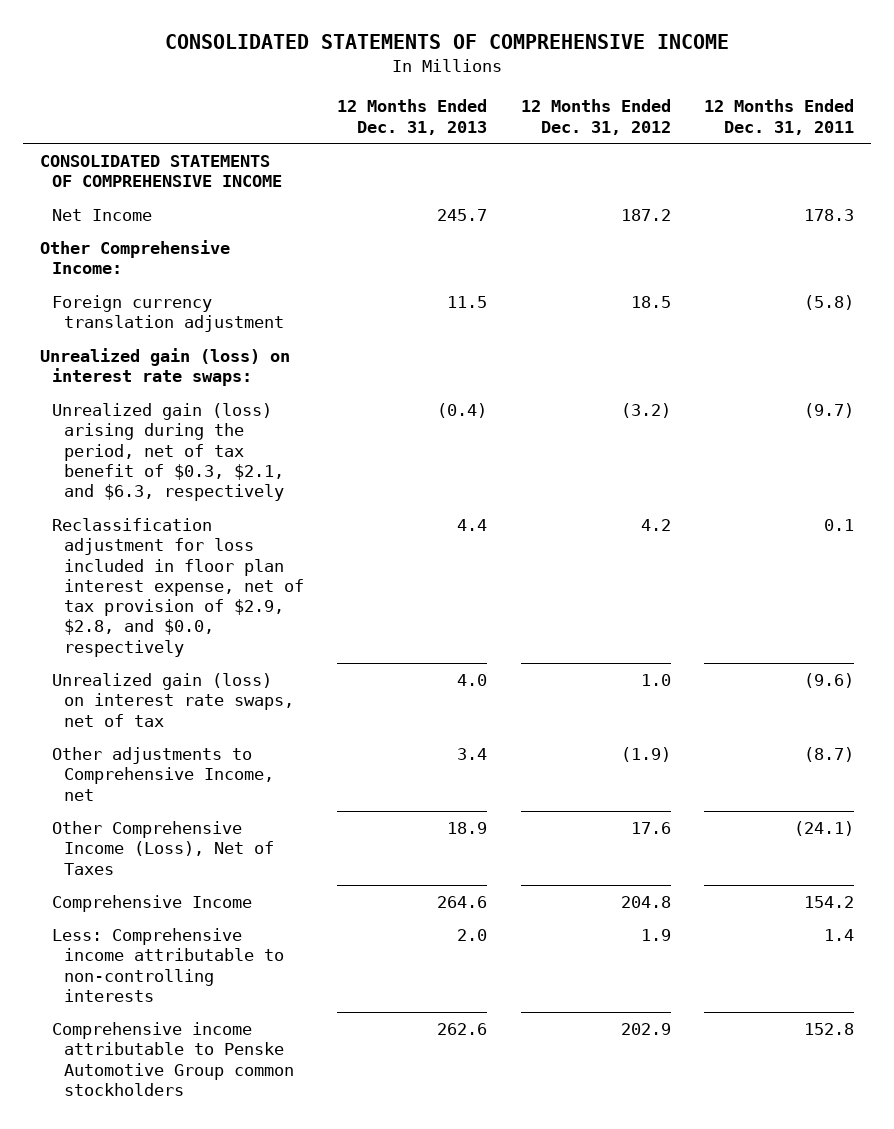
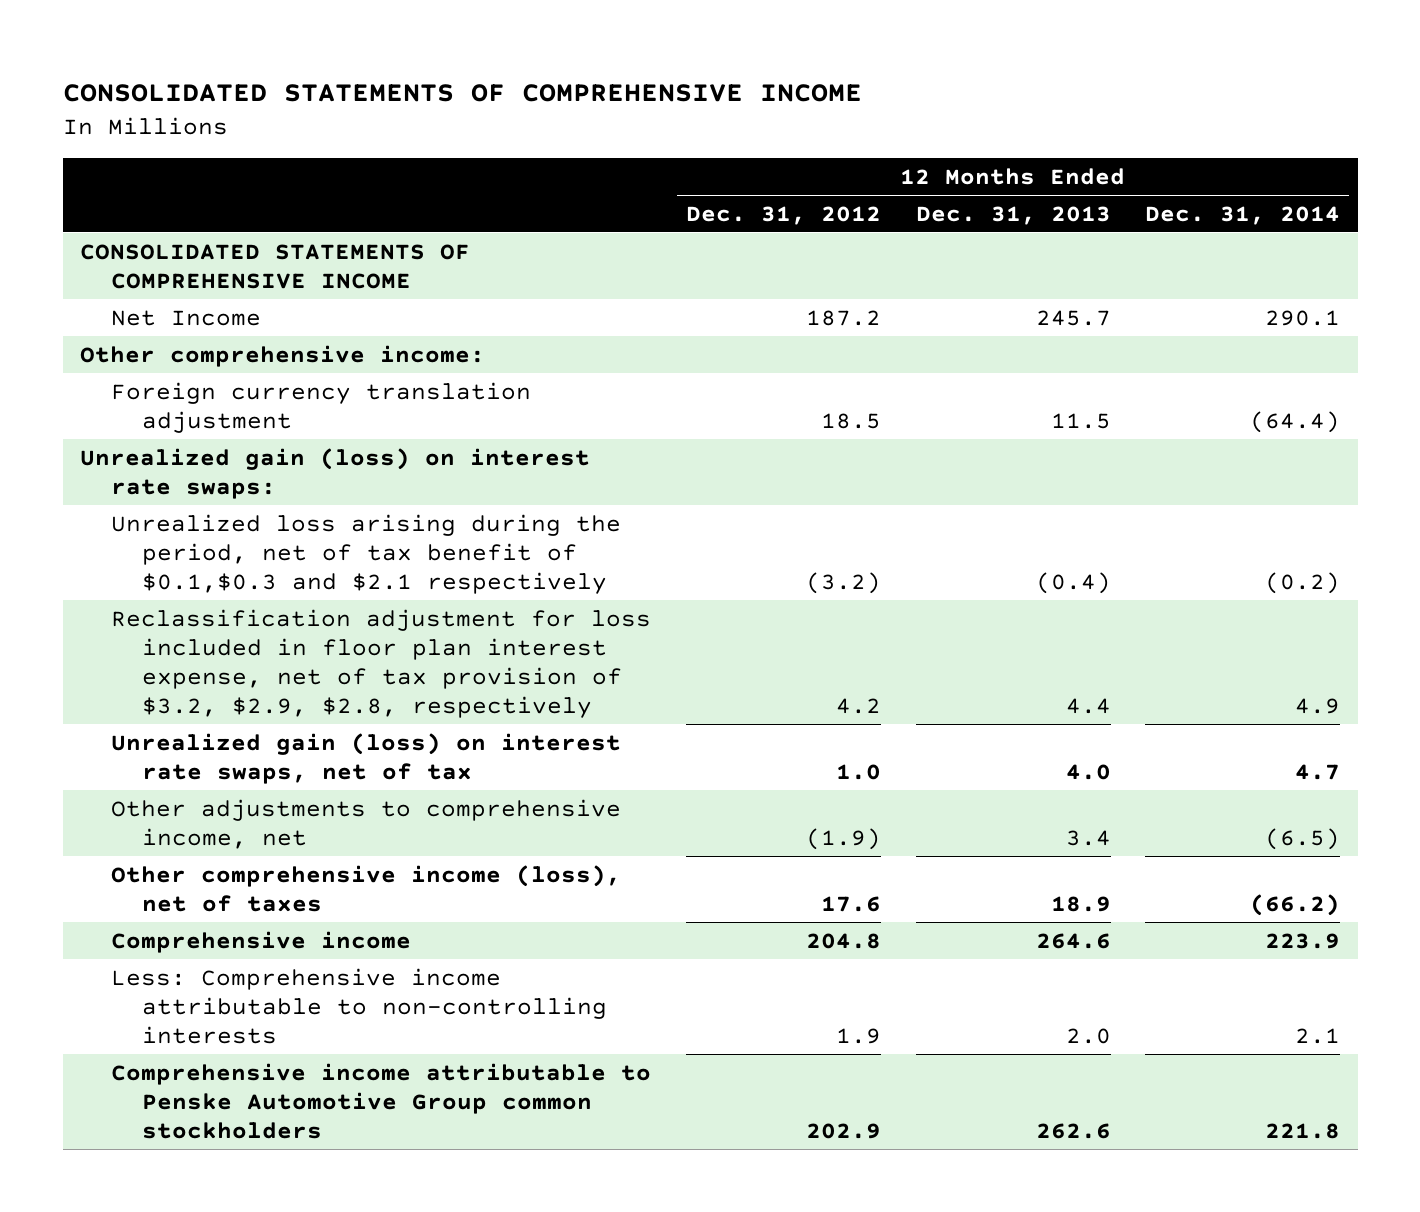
[704,99,855,135] 12 Months Ended Dec. 31, 2011 -> none
none -> [1145,205,1341,225] Dec. 31, 2014
[39,239,230,275] Other Comprehensive Income: -> [79,344,485,367] Other comprehensive income:
[51,402,284,502] Unrealized gain (loss) arising during the period, net of tax benefit of $0.3, $2.1, and $6.3, respectively -> [110,513,621,594] Unrealized loss arising during the period, net of tax benefit of $0.1,$0.3 and $2.1 respectively
[51,517,304,657] Reclassification adjustment for loss included in floor plan interest expense, net of tax provision of $2.9, $2.8, and $0.0, respectively -> [110,608,651,718] Reclassification adjustment for loss included in floor plan interest expense, net of tax provision of $3.2, $2.9, $2.8, respectively
[51,746,274,801] Other adjustments to Comprehensive Income, net -> [110,798,621,849] Other adjustments to comprehensive income, net
[51,820,274,875] Other Comprehensive Income (Loss), Net of Taxes -> [110,864,621,912] Other comprehensive income (loss), net of taxes
[51,894,252,912] Comprehensive Income -> [110,930,411,953] Comprehensive income

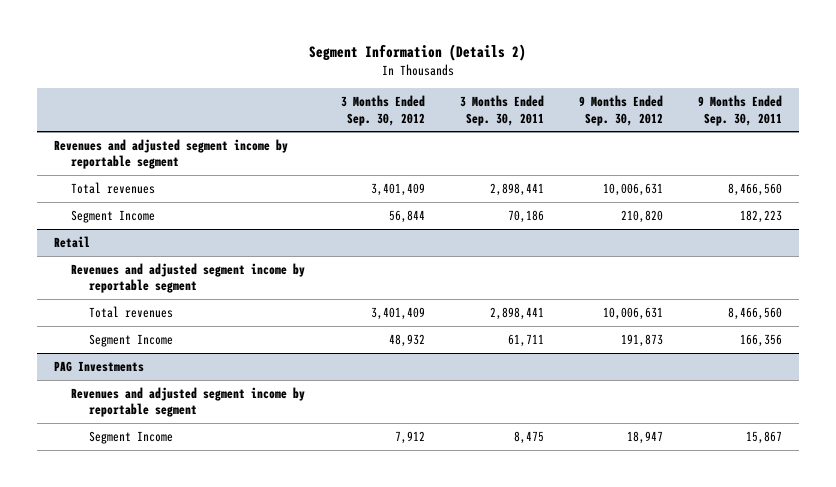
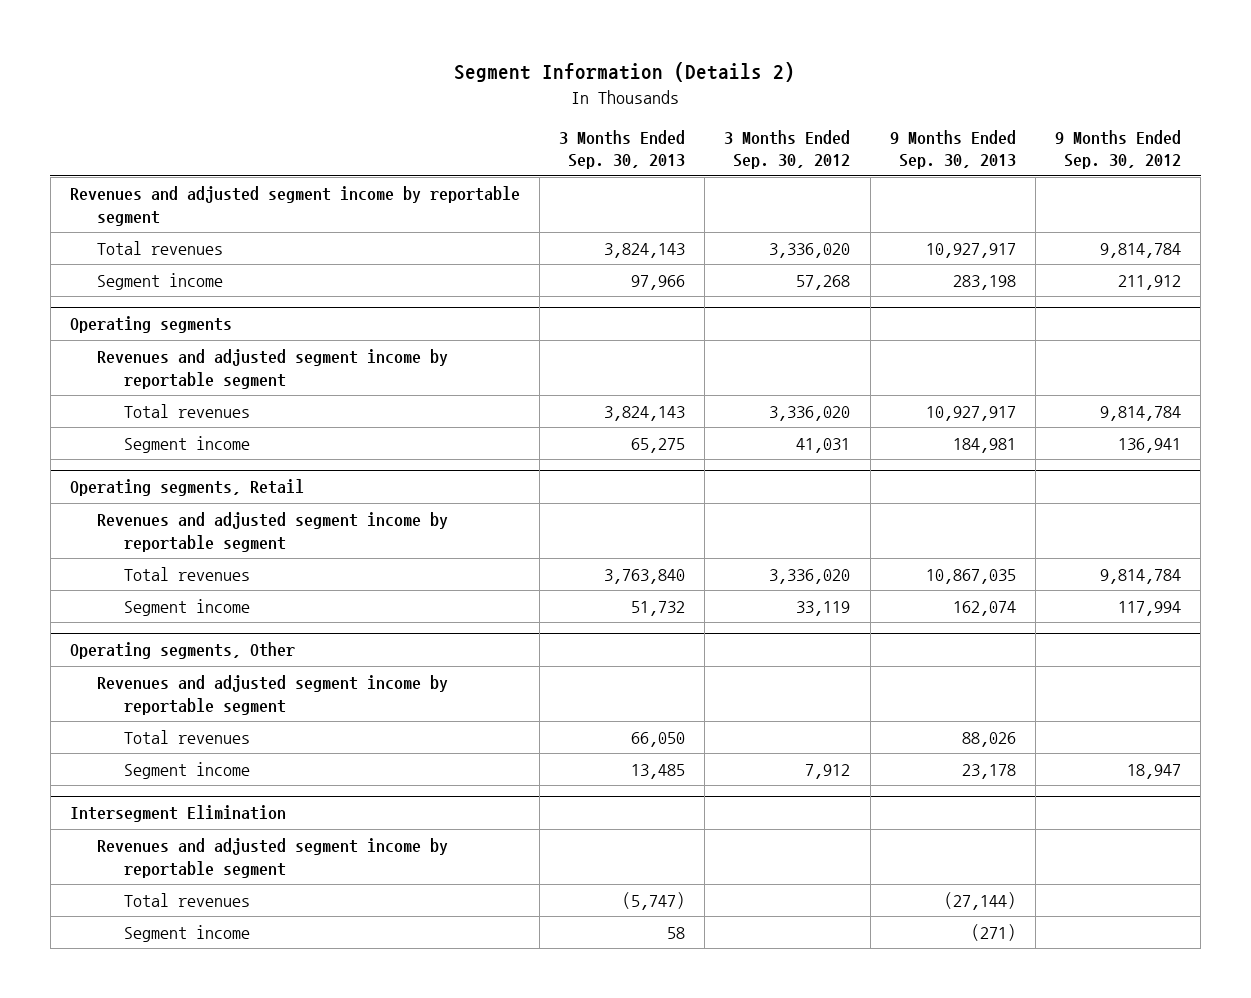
[459,95,544,126] 3 Months Ended Sep. 30, 2011 -> none
[697,95,782,126] 9 Months Ended Sep. 30, 2011 -> none
none -> [559,129,686,170] 3 Months Ended Sep. 30, 2013
none -> [889,129,1016,170] 9 Months Ended Sep. 30, 2013
[54,236,91,249] Retail -> none
[370,183,425,197] 3,401,409 -> [769,242,851,258] 3,336,020
[602,183,663,197] 10,006,631 -> [1099,242,1181,258] 9,814,784
[71,210,156,224] Segment Income -> [96,272,223,290] Segment income
[388,210,425,224] 56,844 -> [796,274,851,290] 57,268
[620,210,663,224] 210,820 -> [1117,274,1181,290] 211,912
none -> [69,316,232,334] Operating segments
[54,361,145,373] PAG Investments -> none
[370,307,425,321] 3,401,409 -> [769,405,851,421] 3,336,020
[602,307,663,321] 10,006,631 -> [1099,405,1181,421] 9,814,784
[88,334,173,348] Segment Income -> [123,435,250,453] Segment income
[388,334,425,348] 48,932 -> [796,437,851,453] 41,031
[620,334,663,348] 191,873 -> [1117,437,1181,453] 136,941
none -> [69,479,304,497] Operating segments, Retail
none -> [123,566,250,581] Total revenues
[88,431,173,445] Segment Income -> [123,598,250,616] Segment income
[394,431,425,445] 7,912 -> [796,600,851,616] 33,119
[626,431,663,445] 18,947 -> [1117,600,1181,616] 117,994
none -> [69,642,295,660] Operating segments, Other
none -> [96,674,448,715] Revenues and adjusted segment income by reportable segment
none -> [123,729,250,744] Total revenues
none -> [123,761,250,779] Segment income
none -> [69,805,286,823] Intersegment Elimination
none -> [96,837,448,878] Revenues and adjusted segment income by reportable segment
none -> [123,892,250,907] Total revenues
none -> [123,924,250,942] Segment income

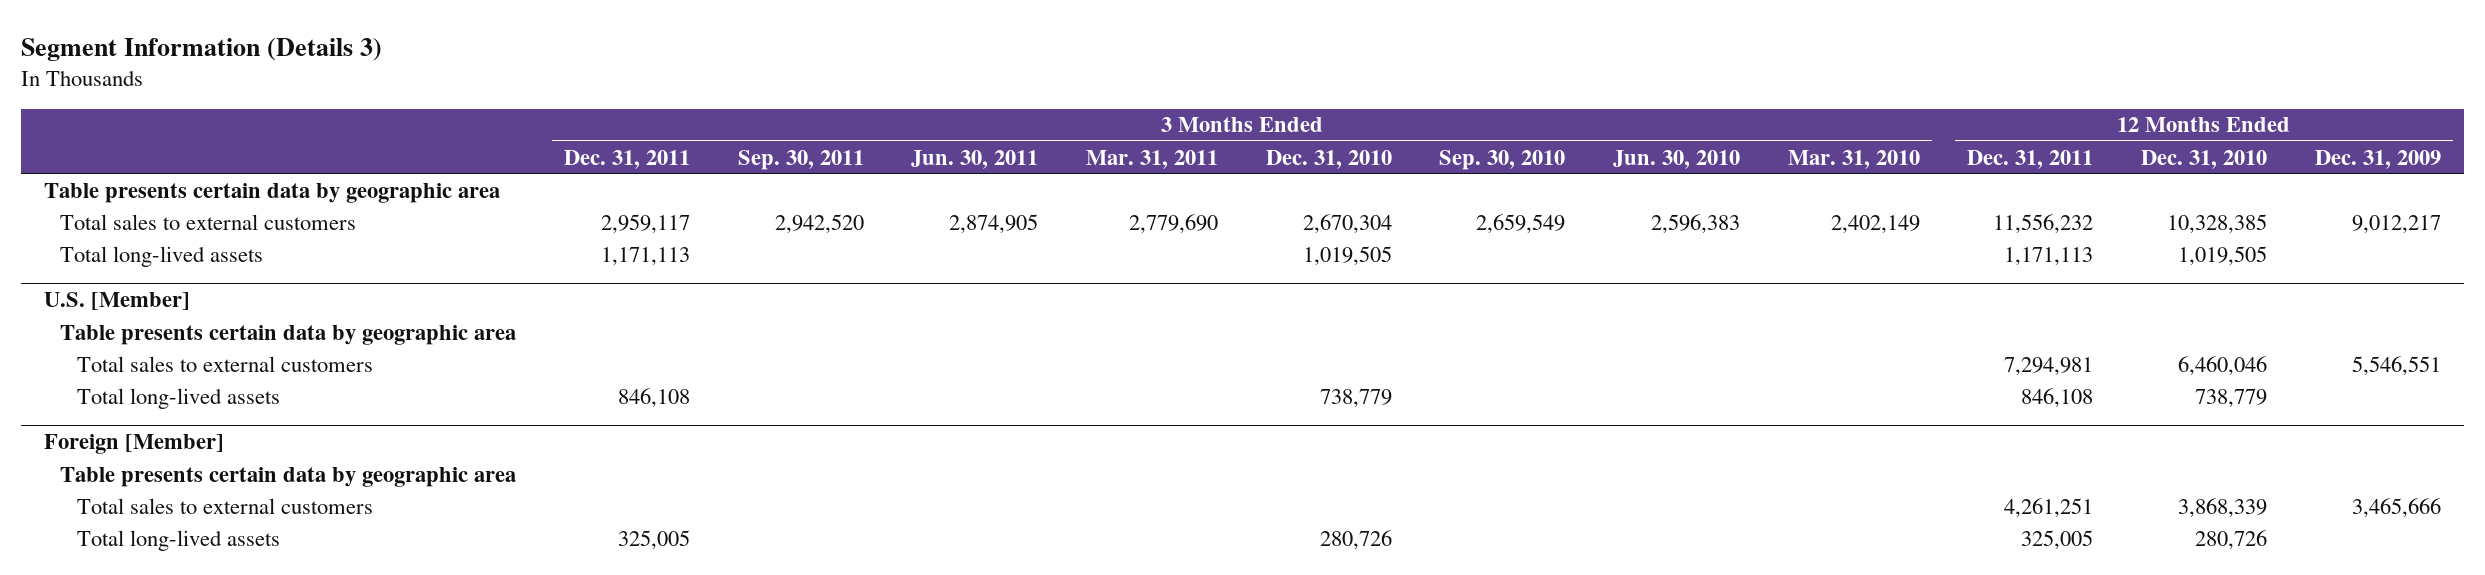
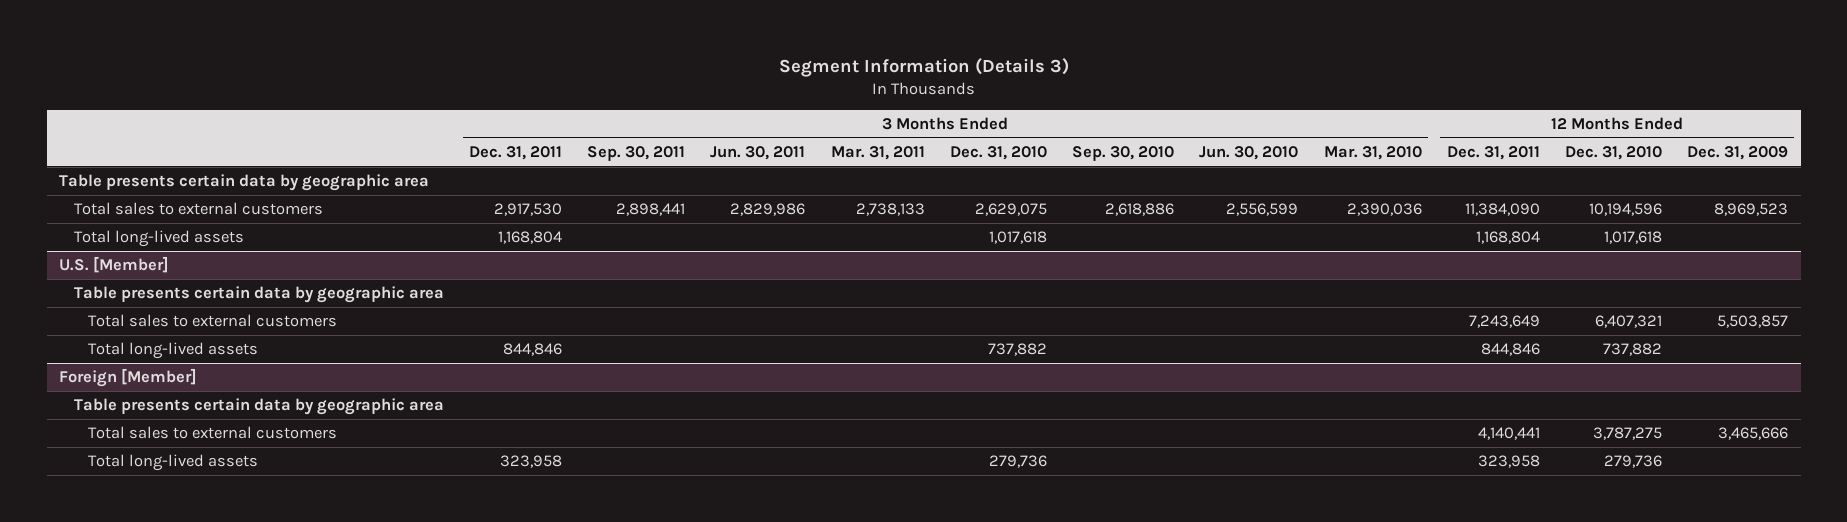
[601,213,691,234] 2,959,117 -> [494,203,563,217] 2,917,530
[774,213,864,234] 2,942,520 -> [616,203,686,217] 2,898,441
[949,213,1039,234] 2,874,905 -> [730,203,806,217] 2,829,986
[1129,213,1219,234] 2,779,690 -> [855,203,925,217] 2,738,133
[1302,213,1392,234] 2,670,304 -> [974,203,1047,217] 2,629,075
[1476,213,1566,234] 2,659,549 -> [1105,203,1175,217] 2,618,886
[1651,213,1741,234] 2,596,383 -> [1226,203,1299,217] 2,556,599
[1830,214,1920,234] 2,402,149 -> [1346,203,1422,217] 2,390,036
[1993,213,2094,234] 11,556,232 -> [1464,203,1540,217] 11,384,090
[2166,213,2267,234] 10,328,385 -> [1588,203,1662,217] 10,194,596
[2351,214,2441,234] 9,012,217 -> [1714,203,1789,217] 8,969,523
[601,246,691,266] 1,171,113 -> [498,231,563,245] 1,168,804
[1302,245,1392,266] 1,019,505 -> [988,231,1047,245] 1,017,618
[2004,246,2094,266] 1,171,113 -> [1475,231,1540,245] 1,168,804
[2177,245,2267,266] 1,019,505 -> [1603,231,1662,245] 1,017,618
[2004,356,2094,376] 7,294,981 -> [1468,315,1540,329] 7,243,649
[2177,355,2267,376] 6,460,046 -> [1594,315,1662,329] 6,407,321
[2351,355,2441,376] 5,546,551 -> [1717,315,1789,329] 5,503,857
[618,387,691,408] 846,108 -> [503,343,563,357] 844,846
[1319,388,1392,408] 738,779 -> [987,343,1047,357] 737,882
[2021,387,2094,408] 846,108 -> [1480,343,1540,357] 844,846
[2194,388,2267,408] 738,779 -> [1602,343,1662,357] 737,882
[2004,497,2094,518] 4,261,251 -> [1477,427,1540,441] 4,140,441
[2177,497,2267,518] 3,868,339 -> [1592,427,1662,441] 3,787,275
[618,529,691,550] 325,005 -> [500,455,563,469] 323,958
[1319,529,1392,550] 280,726 -> [988,455,1047,469] 279,736
[2021,529,2094,550] 325,005 -> [1477,455,1540,469] 323,958
[2194,529,2267,550] 280,726 -> [1603,455,1662,469] 279,736

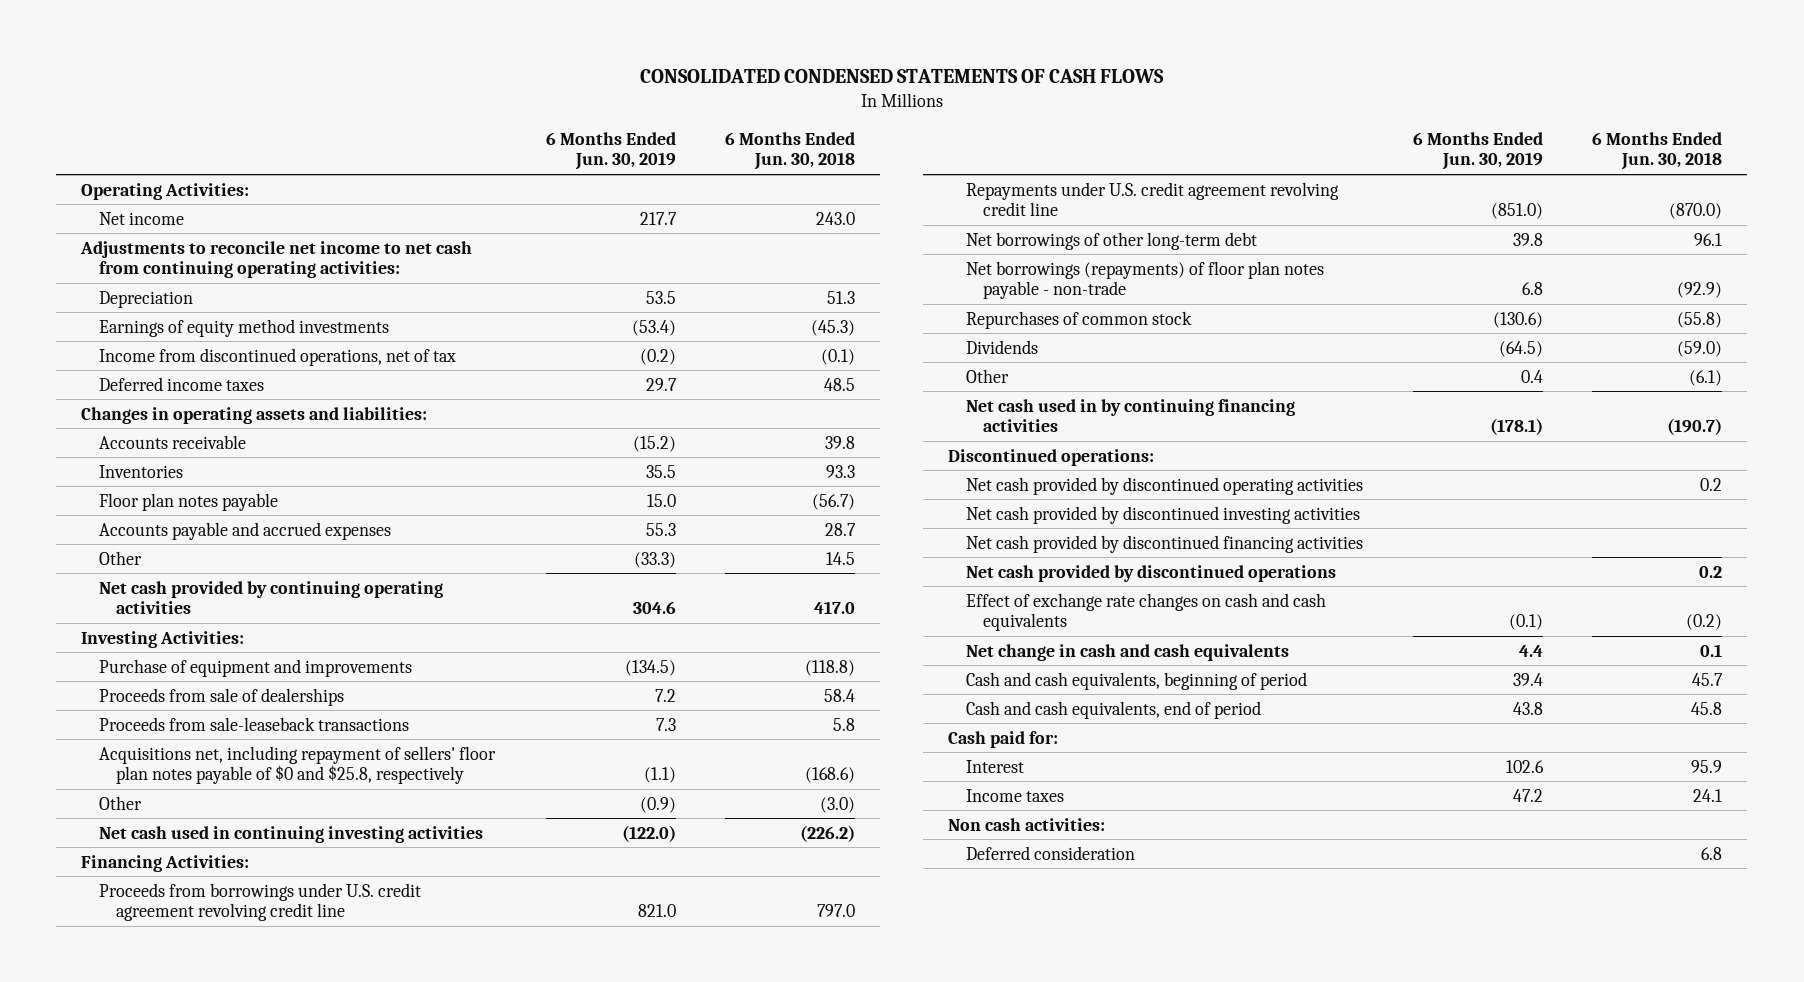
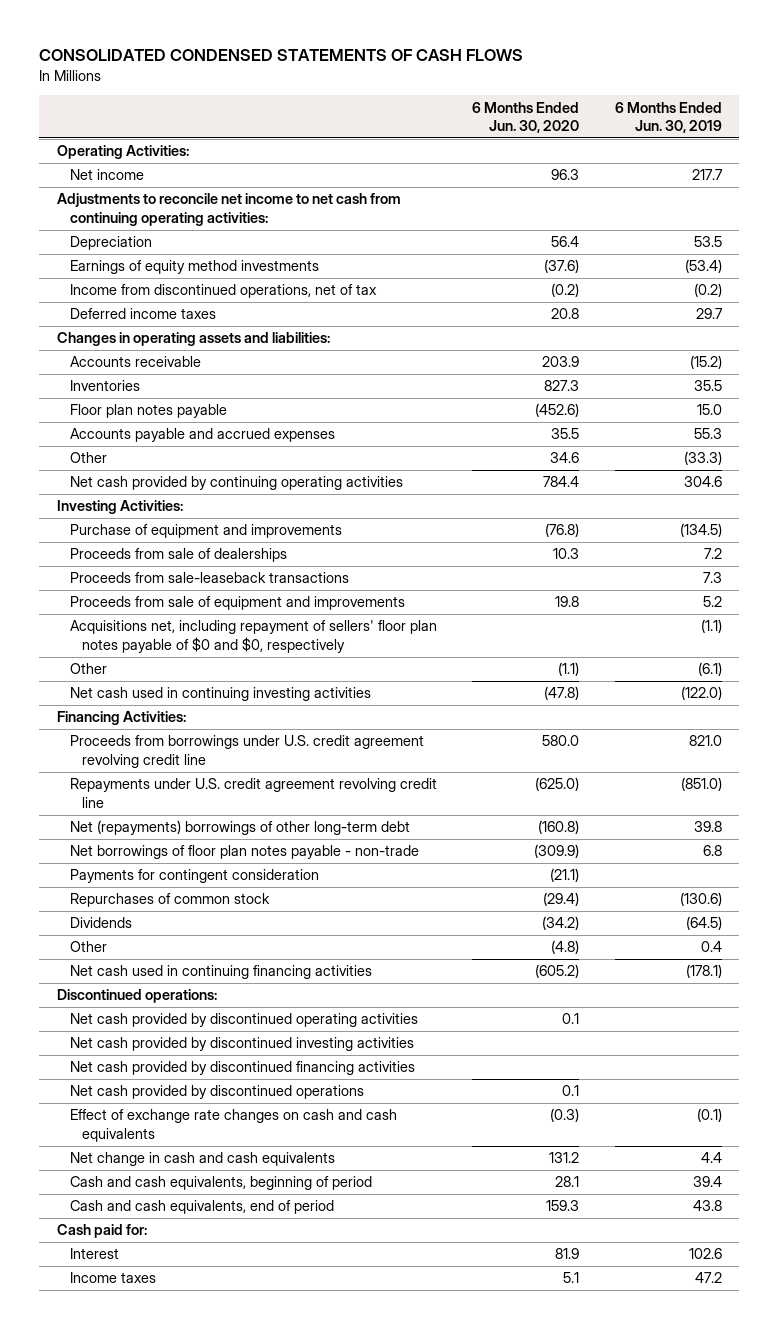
[725,131,856,171] 6 Months Ended Jun. 30, 2018 -> none
none -> [472,101,580,134] 6 Months Ended Jun. 30, 2020
none -> [69,596,405,611] Proceeds from sale of equipment and improvements
[98,745,496,785] Acquisitions net, including repayment of sellers' floor plan notes payable of $0 and $25.8, respectively -> [69,620,437,653] Acquisitions net, including repayment of sellers' floor plan notes payable of $0 and $0, respectively
[639,796,676,813] (0.9) -> [697,662,722,677] (6.1)
[965,231,1257,250] Net borrowings of other long-term debt -> [69,820,410,836] Net (repayments) borrowings of other long-term debt
[965,260,1324,300] Net borrowings (repayments) of floor plan notes payable - non-trade -> [69,845,419,860] Net borrowings of floor plan notes payable - non-trade
none -> [69,869,319,884] Payments for contingent consideration
[965,398,1295,433] Net cash used in by continuing financing activities -> [69,965,372,980] Net cash used in continuing financing activities
[948,817,1106,831] Non cash activities: -> none
[965,845,1135,860] Deferred consideration -> none

